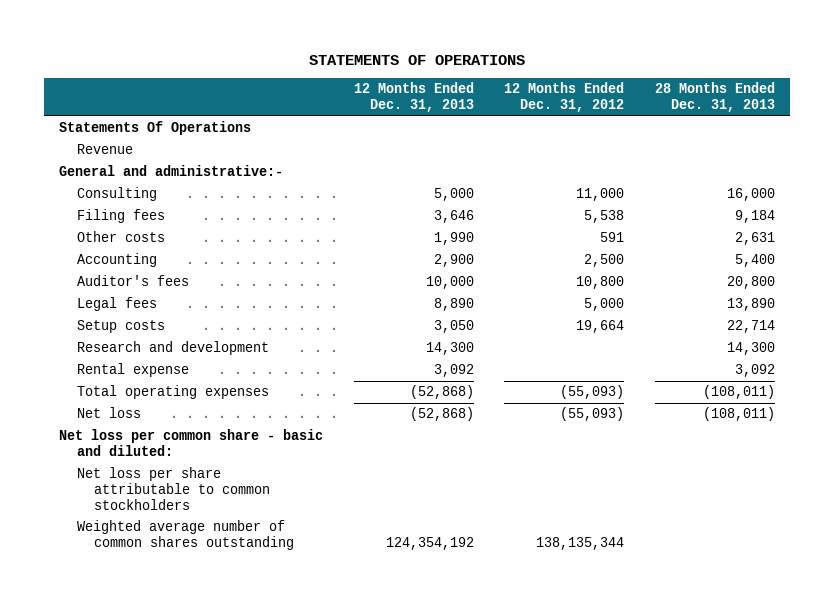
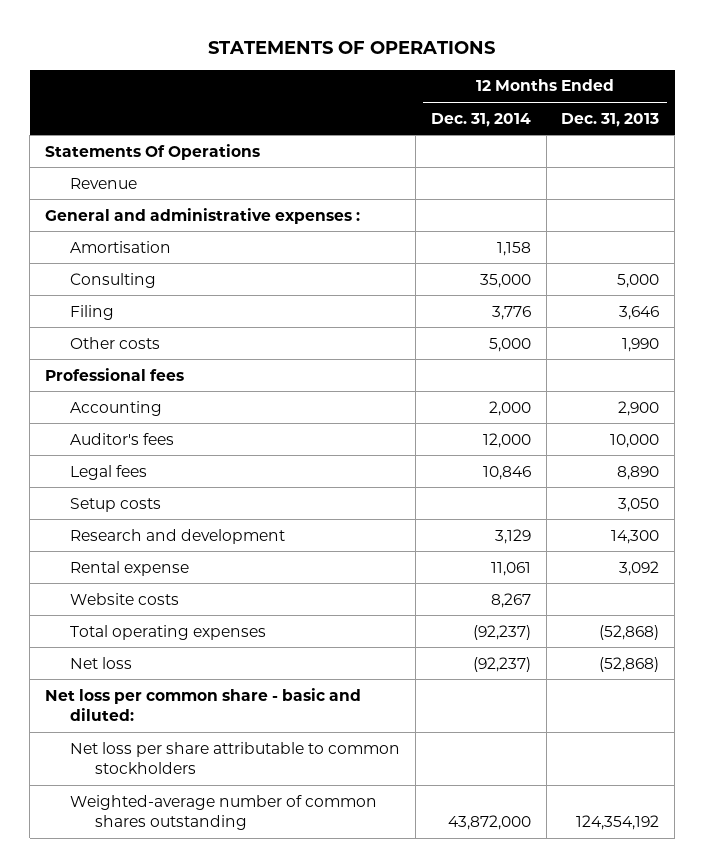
[504,82,625,113] 12 Months Ended Dec. 31, 2012 -> none
[654,82,775,113] 28 Months Ended Dec. 31, 2013 -> none
none -> [430,112,531,127] Dec. 31, 2014
[59,165,284,177] General and administrative:- -> [45,207,361,224] General and administrative expenses :
none -> [69,240,171,253] Amortisation
[76,209,165,224] Filing fees -> [69,304,114,320] Filing
none -> [45,367,185,381] Professional fees
none -> [69,592,179,605] Website costs
[76,520,294,551] Weighted average number of common shares outstanding -> [69,794,377,830] Weighted-average number of common shares outstanding

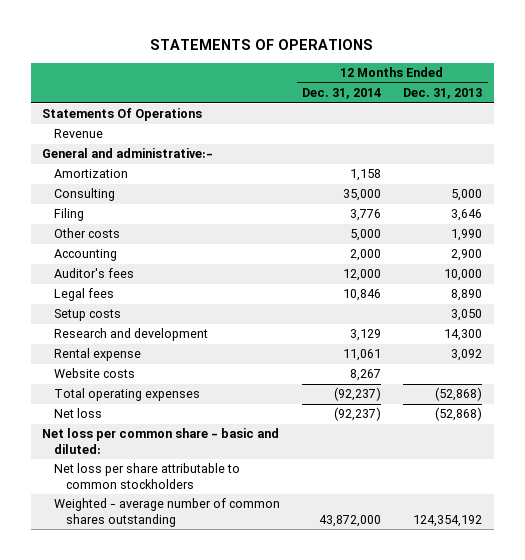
[45,207,361,224] General and administrative expenses : -> [42,148,214,159] General and administrative:-
[69,240,171,253] Amortisation -> [53,169,128,179] Amortization
[45,367,185,381] Professional fees -> none
[69,794,377,830] Weighted-average number of common shares outstanding -> [53,498,280,527] Weighted - average number of common shares outstanding

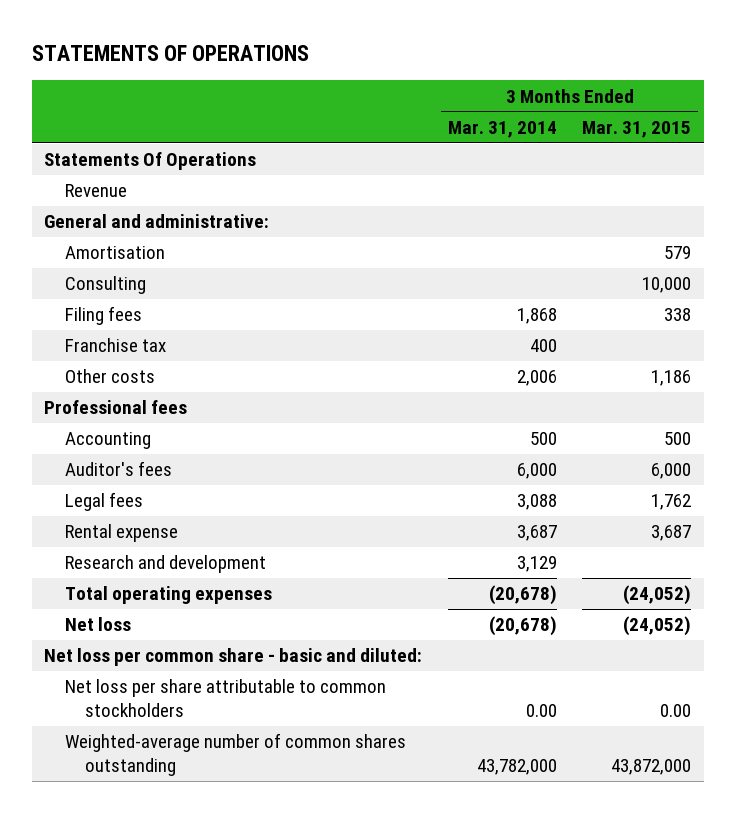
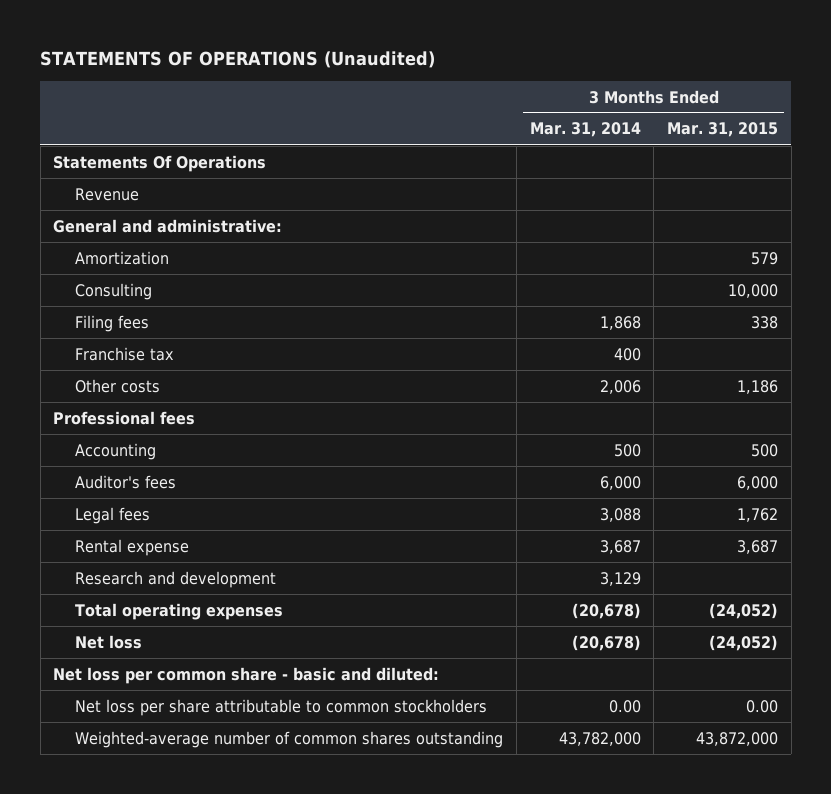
[31,45,309,62] STATEMENTS OF OPERATIONS -> [40,50,436,68] STATEMENTS OF OPERATIONS (Unaudited)
[64,246,165,260] Amortisation -> [75,250,170,265] Amortization

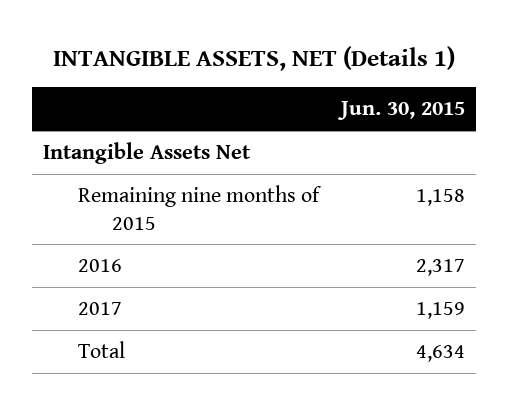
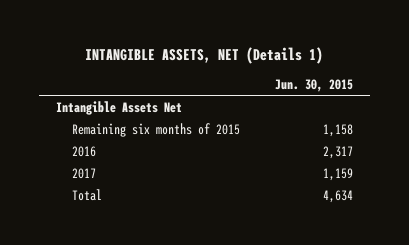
[77,185,322,230] Remaining nine months of 2015 -> [71,122,240,137] Remaining six months of 2015

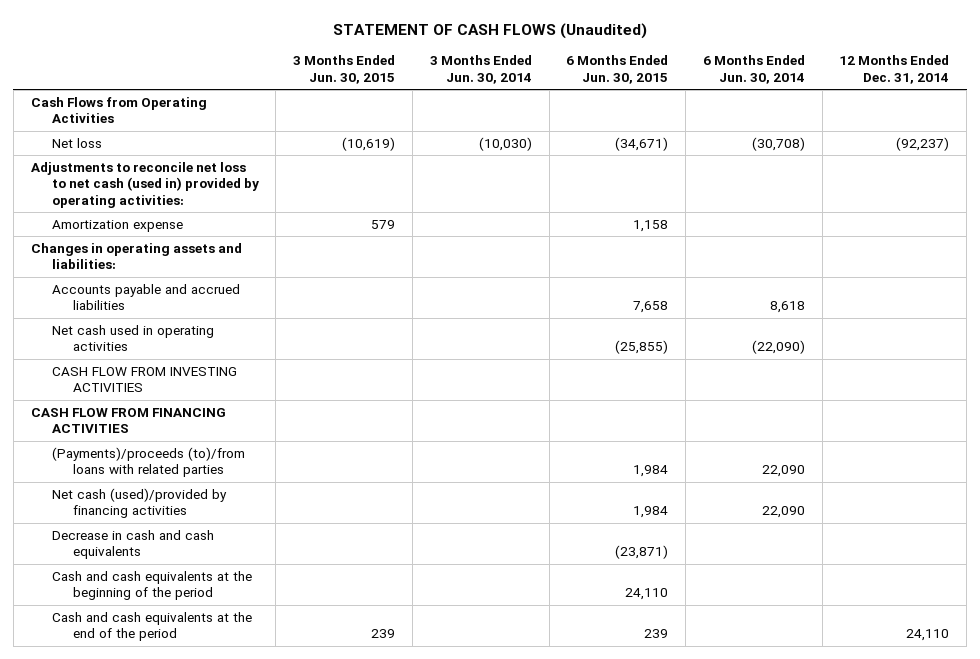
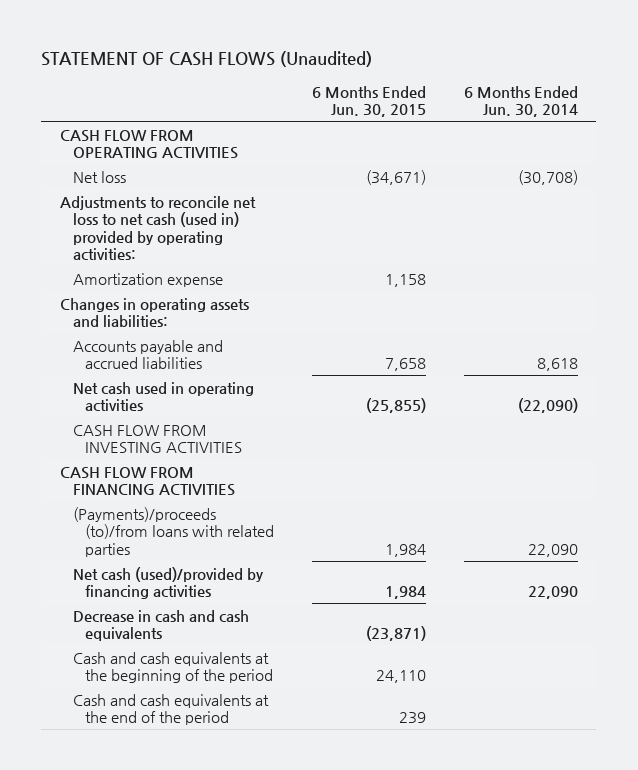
[293,55,396,84] 3 Months Ended Jun. 30, 2015 -> none
[429,55,532,84] 3 Months Ended Jun. 30, 2014 -> none
[839,55,950,84] 12 Months Ended Dec. 31, 2014 -> none
[30,97,207,124] Cash Flows from Operating Activities -> [59,129,238,160] CASH FLOW FROM OPERATING ACTIVITIES

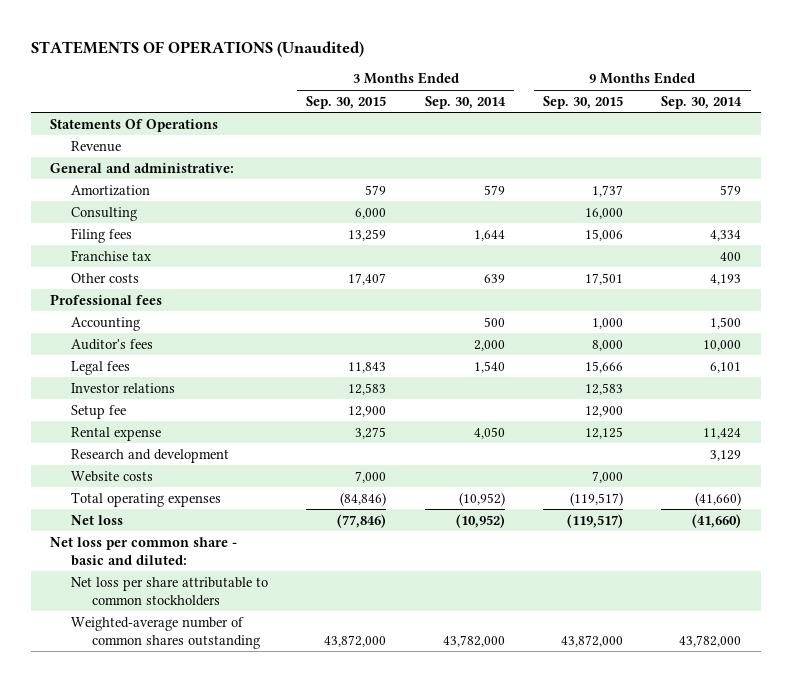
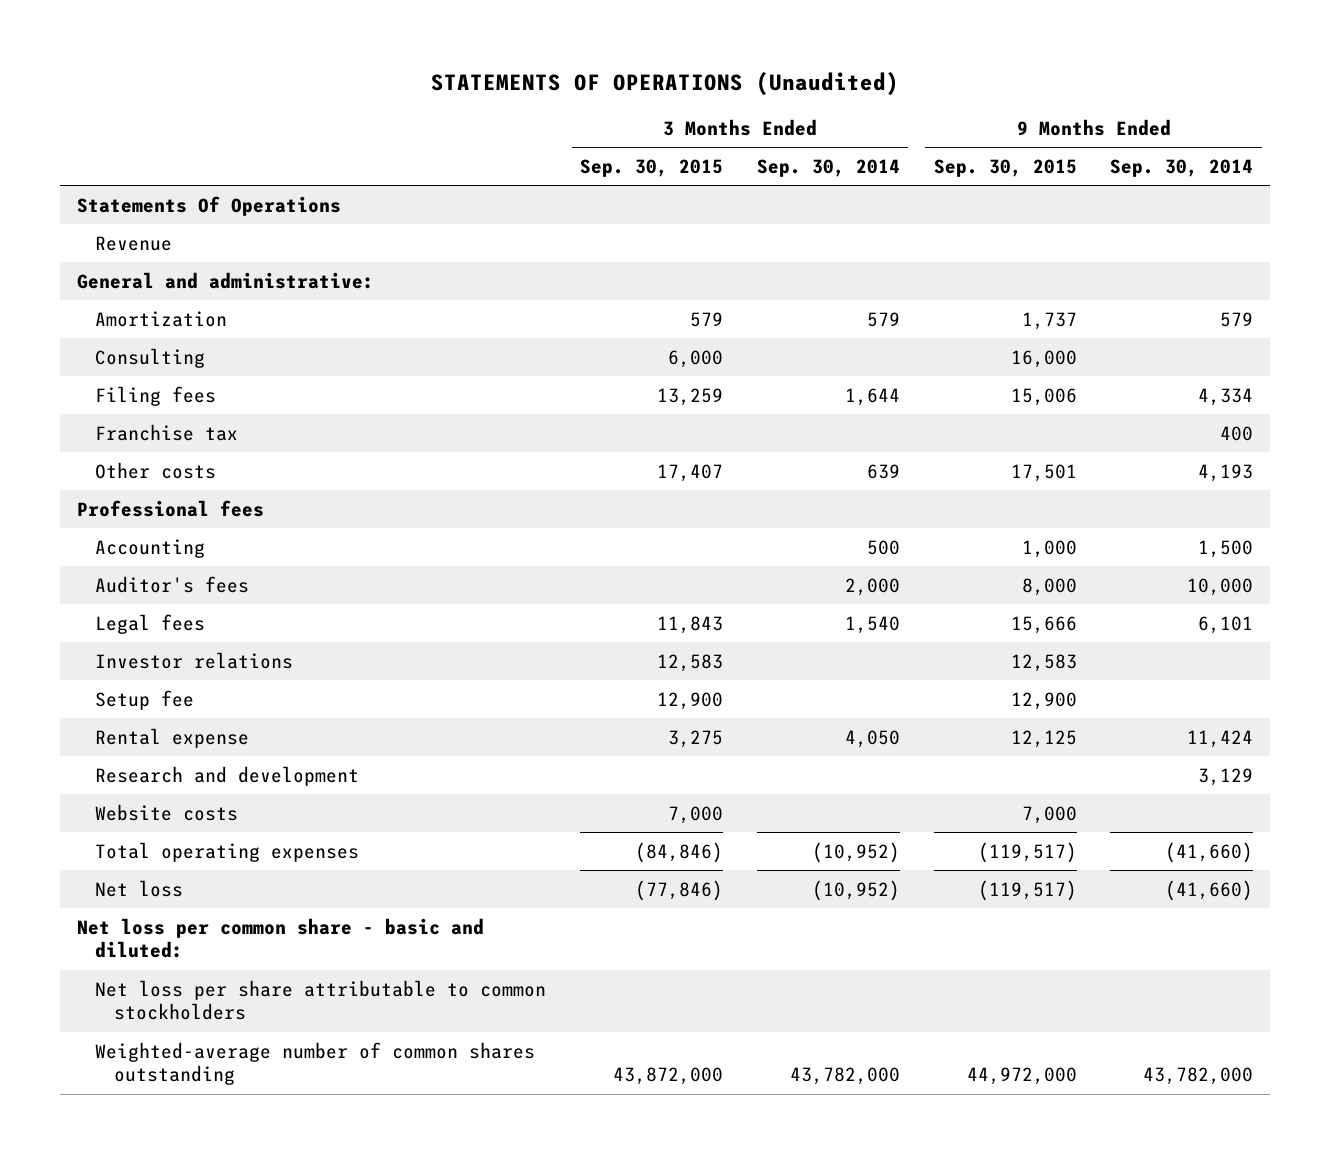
[561,634,624,647] 43,872,000 -> [966,1067,1077,1086] 44,972,000

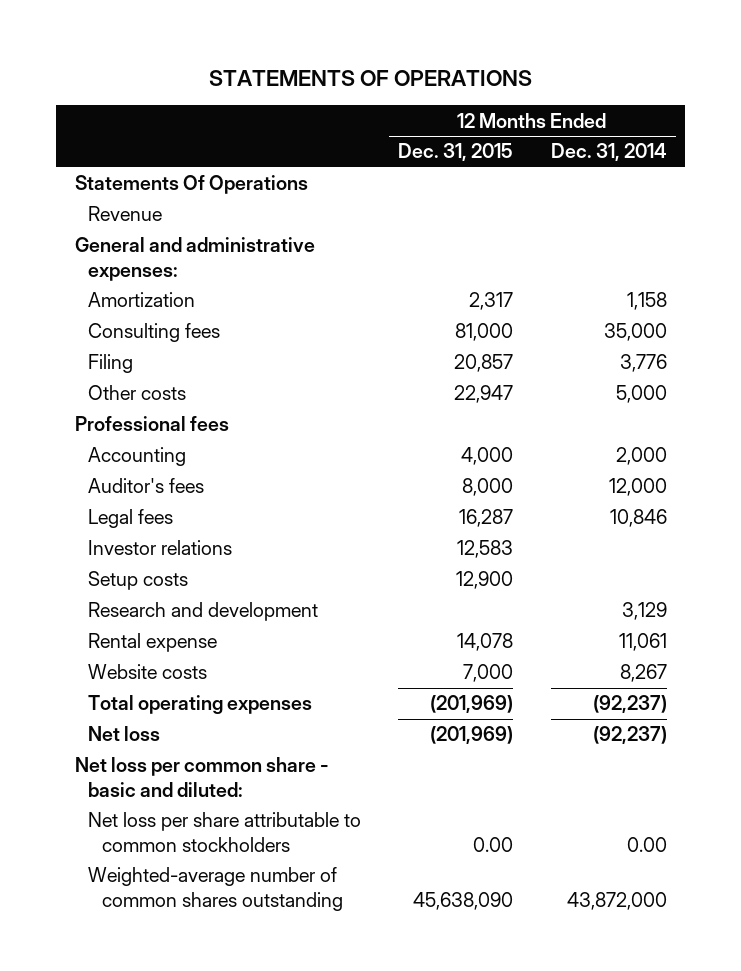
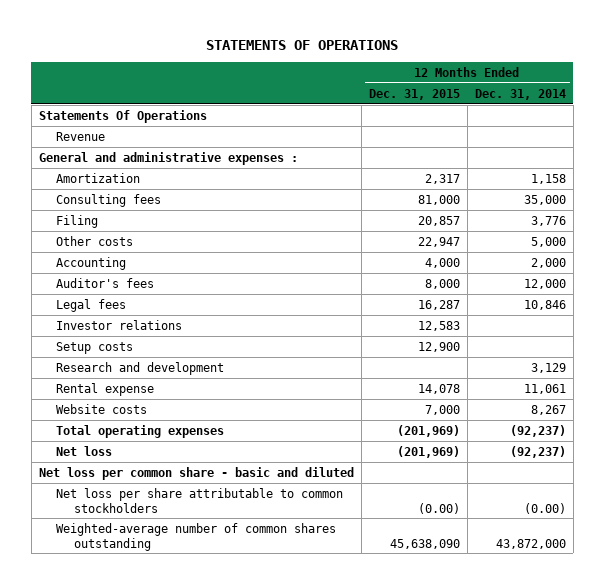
[74,237,315,282] General and administrative expenses: -> [38,151,298,165] General and administrative expenses :
[74,416,229,432] Professional fees -> none
[74,757,329,798] Net loss per common share - basic and diluted: -> [38,466,354,480] Net loss per common share - basic and diluted
[473,837,514,853] 0.00 -> [417,502,460,514] (0.00)
[626,837,667,853] 0.00 -> [523,502,566,514] (0.00)

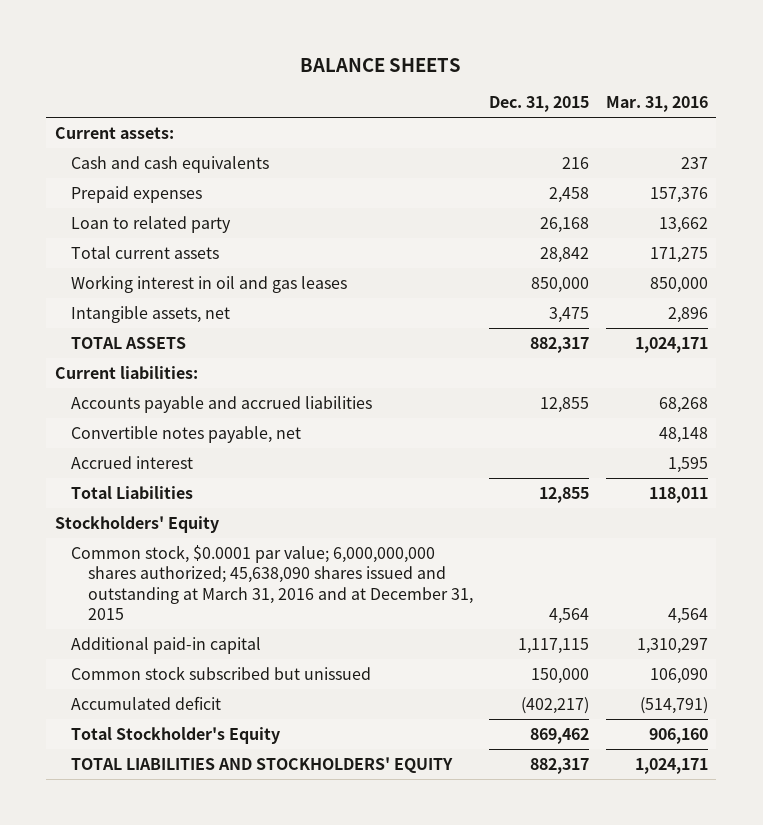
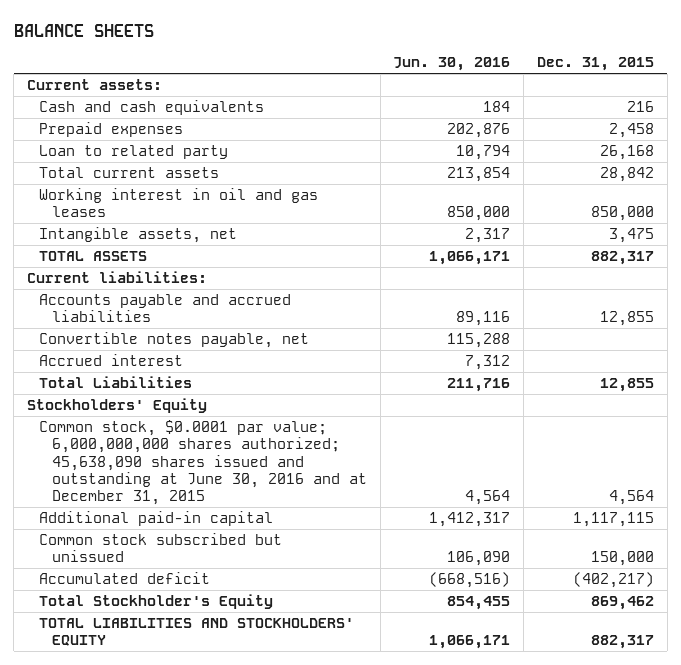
[606,96,709,113] Mar. 31, 2016 -> none
none -> [393,57,511,72] Jun. 30, 2016
[71,544,473,620] Common stock, $0.0001 par value; 6,000,000,000 shares authorized; 45,638,090 shares issued and outstanding at March 31, 2016 and at December 31, 2015 -> [39,420,367,506] Common stock, $0.0001 par value; 6,000,000,000 shares authorized; 45,638,090 shares issued and outstanding at June 30, 2016 and at December 31, 2015

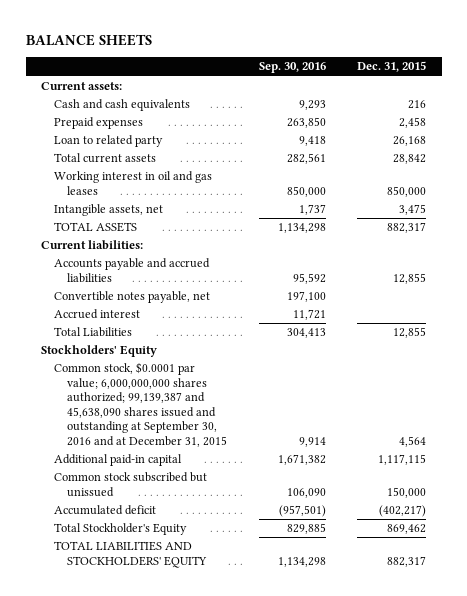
[393,57,511,72] Jun. 30, 2016 -> none
none -> [258,62,326,74] Sep. 30, 2016
[39,420,367,506] Common stock, $0.0001 par value; 6,000,000,000 shares authorized; 45,638,090 shares issued and outstanding at June 30, 2016 and at December 31, 2015 -> [54,362,228,448] Common stock, $0.0001 par value; 6,000,000,000 shares authorized; 99,139,387 and 45,638,090 shares issued and outstanding at September 30, 2016 and at December 31, 2015

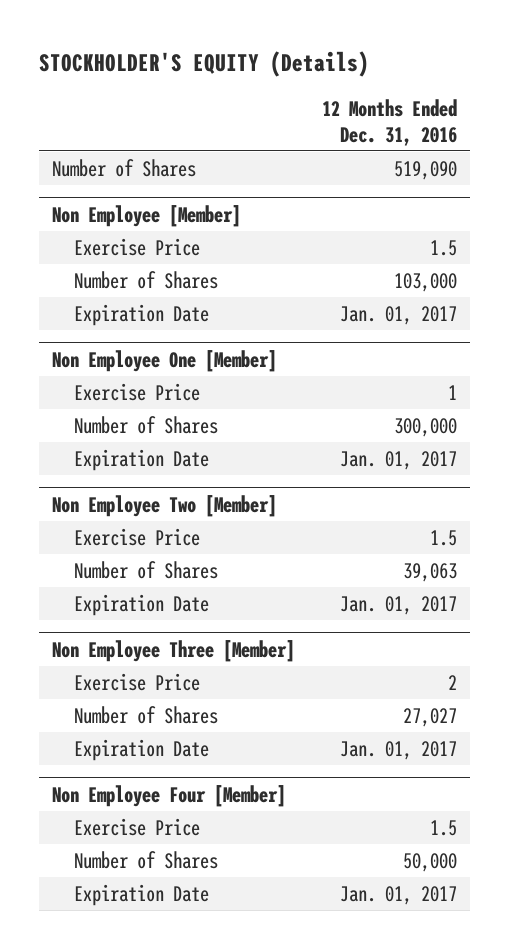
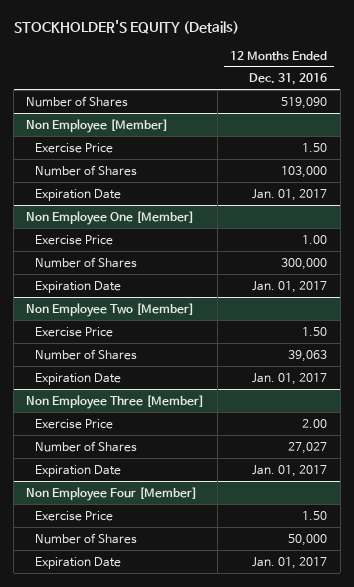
[430,239,458,256] 1.5 -> [302,142,328,152] 1.50
[448,384,458,400] 1 -> [302,234,328,244] 1.00
[430,529,458,546] 1.5 -> [302,326,328,336] 1.50
[448,674,458,690] 2 -> [302,418,328,428] 2.00
[430,819,458,836] 1.5 -> [302,510,328,520] 1.50

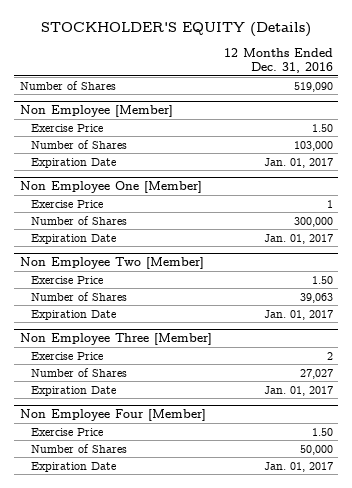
[302,234,328,244] 1.00 -> [326,199,333,208] 1
[302,418,328,428] 2.00 -> [326,351,333,360] 2

